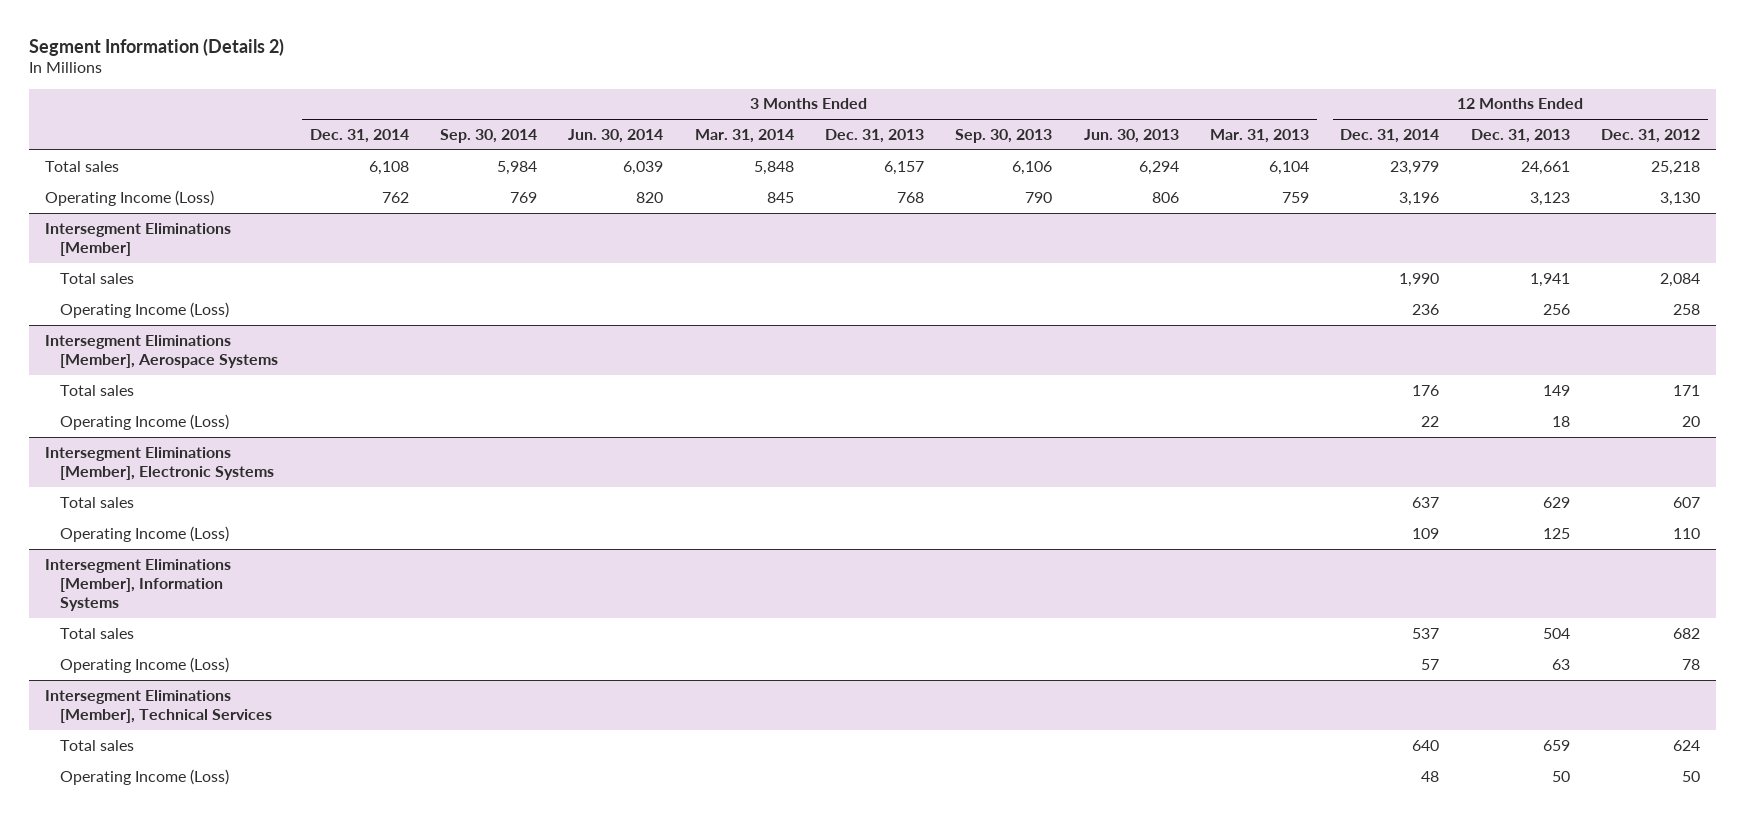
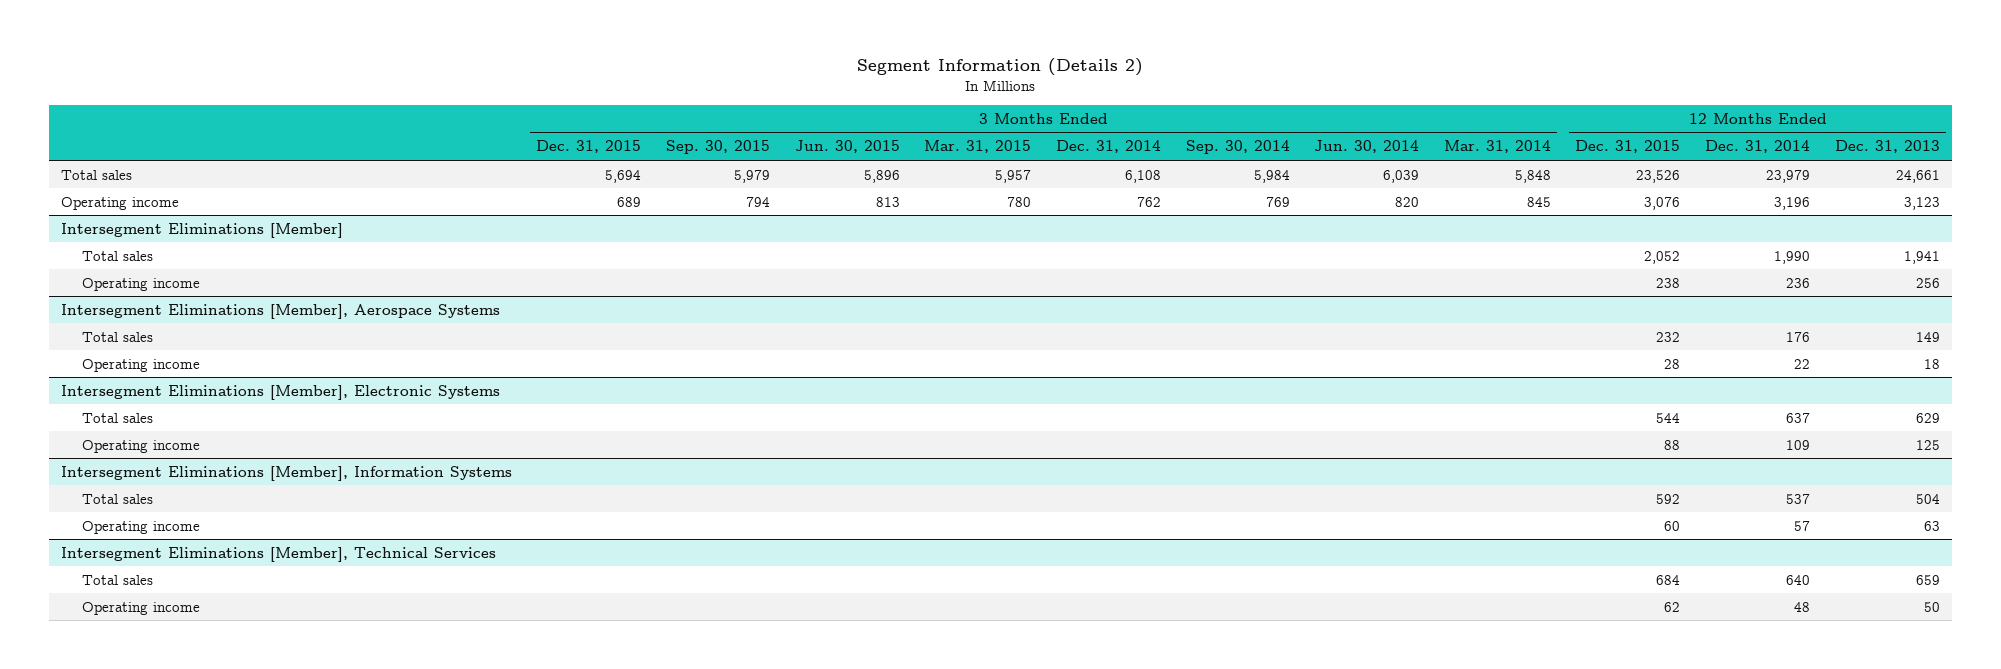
[825,129,925,144] Dec. 31, 2013 -> none
[955,129,1053,144] Sep. 30, 2013 -> none
[1083,129,1179,144] Jun. 30, 2013 -> none
[1210,129,1310,144] Mar. 31, 2013 -> none
[1601,129,1701,144] Dec. 31, 2012 -> none
none -> [536,140,642,154] Dec. 31, 2015
none -> [666,140,771,155] Sep. 30, 2015
none -> [794,140,900,154] Jun. 30, 2015
none -> [924,140,1032,154] Mar. 31, 2015
none -> [1575,140,1681,154] Dec. 31, 2015
[44,189,214,206] Operating Income (Loss) -> [60,196,179,210] Operating income
[60,301,230,318] Operating Income (Loss) -> [81,277,200,291] Operating income
[60,413,230,430] Operating Income (Loss) -> [81,358,200,372] Operating income
[60,525,230,542] Operating Income (Loss) -> [81,439,200,453] Operating income
[60,656,230,673] Operating Income (Loss) -> [81,520,200,534] Operating income
[60,768,230,785] Operating Income (Loss) -> [81,601,200,615] Operating income

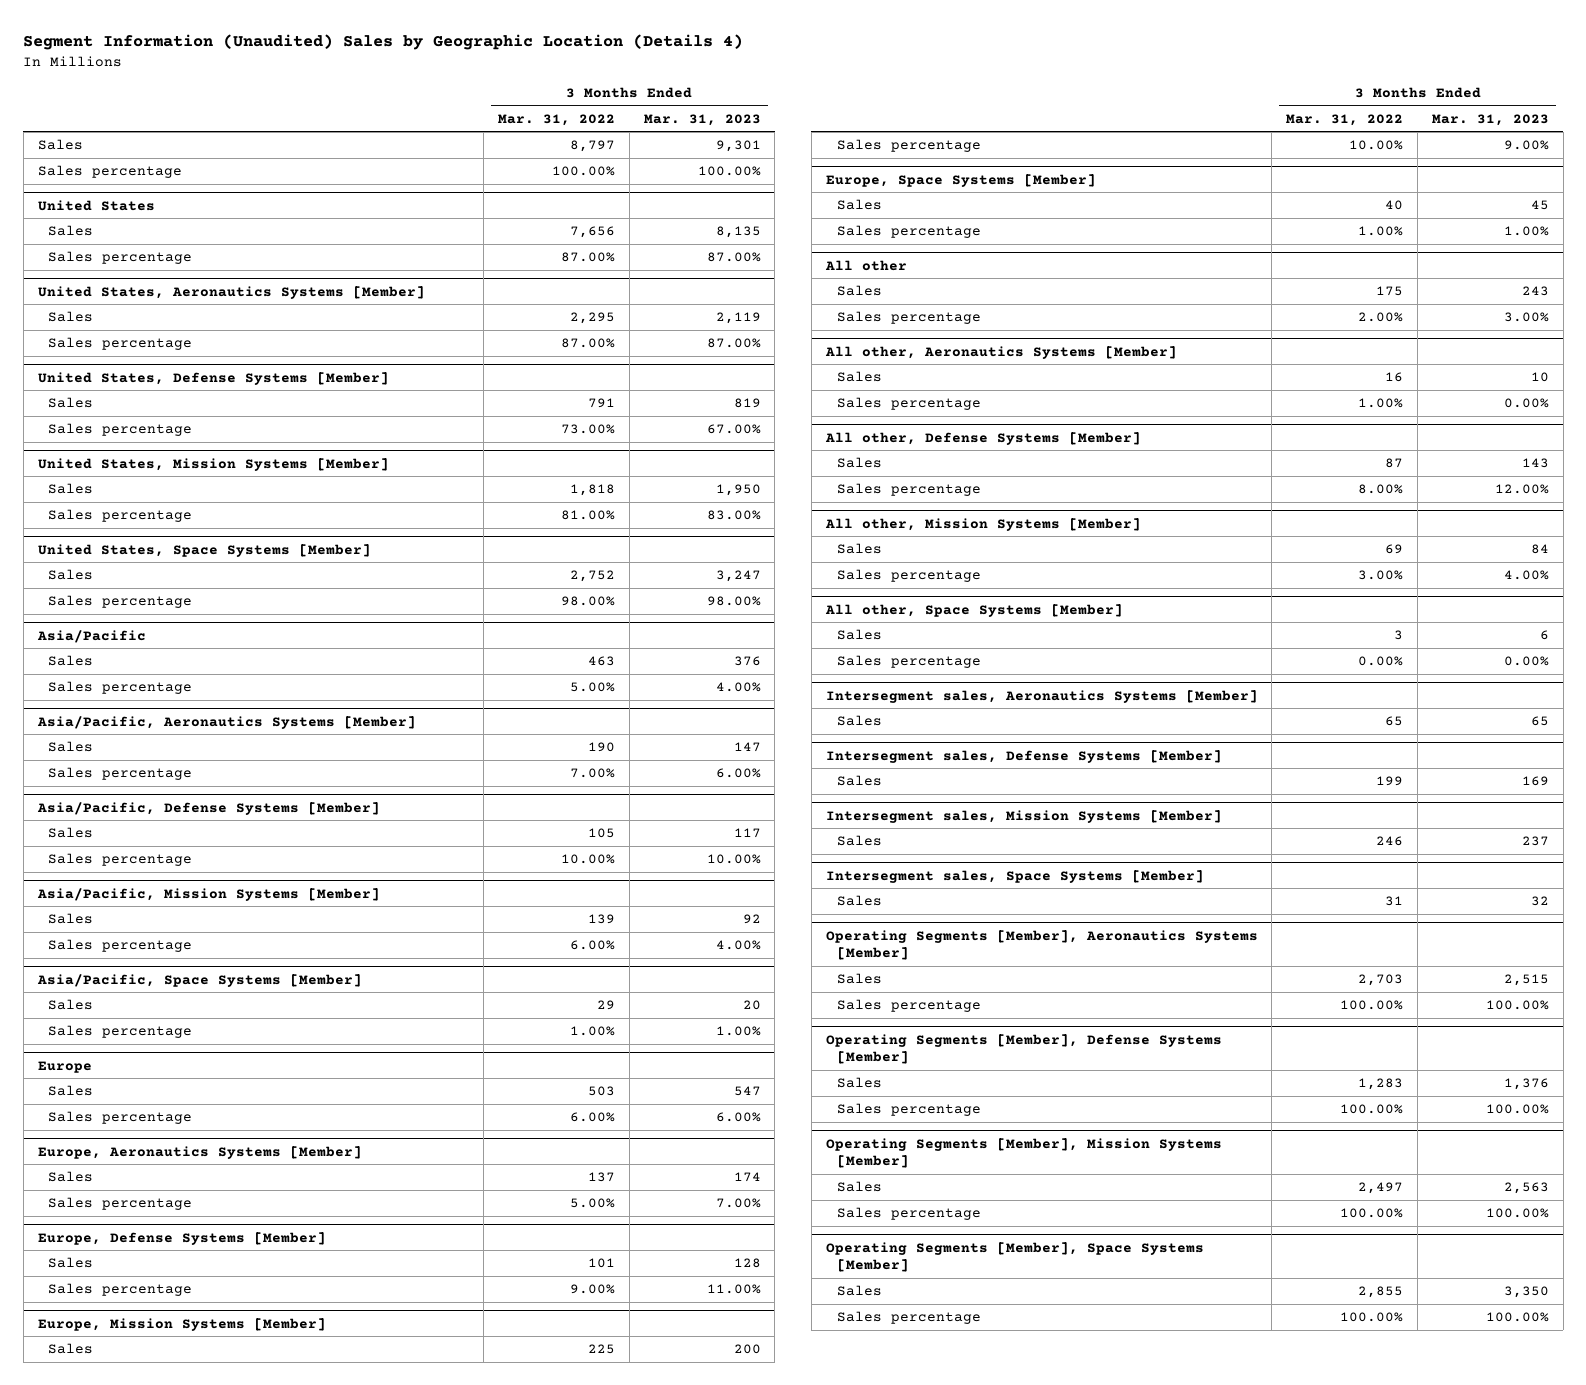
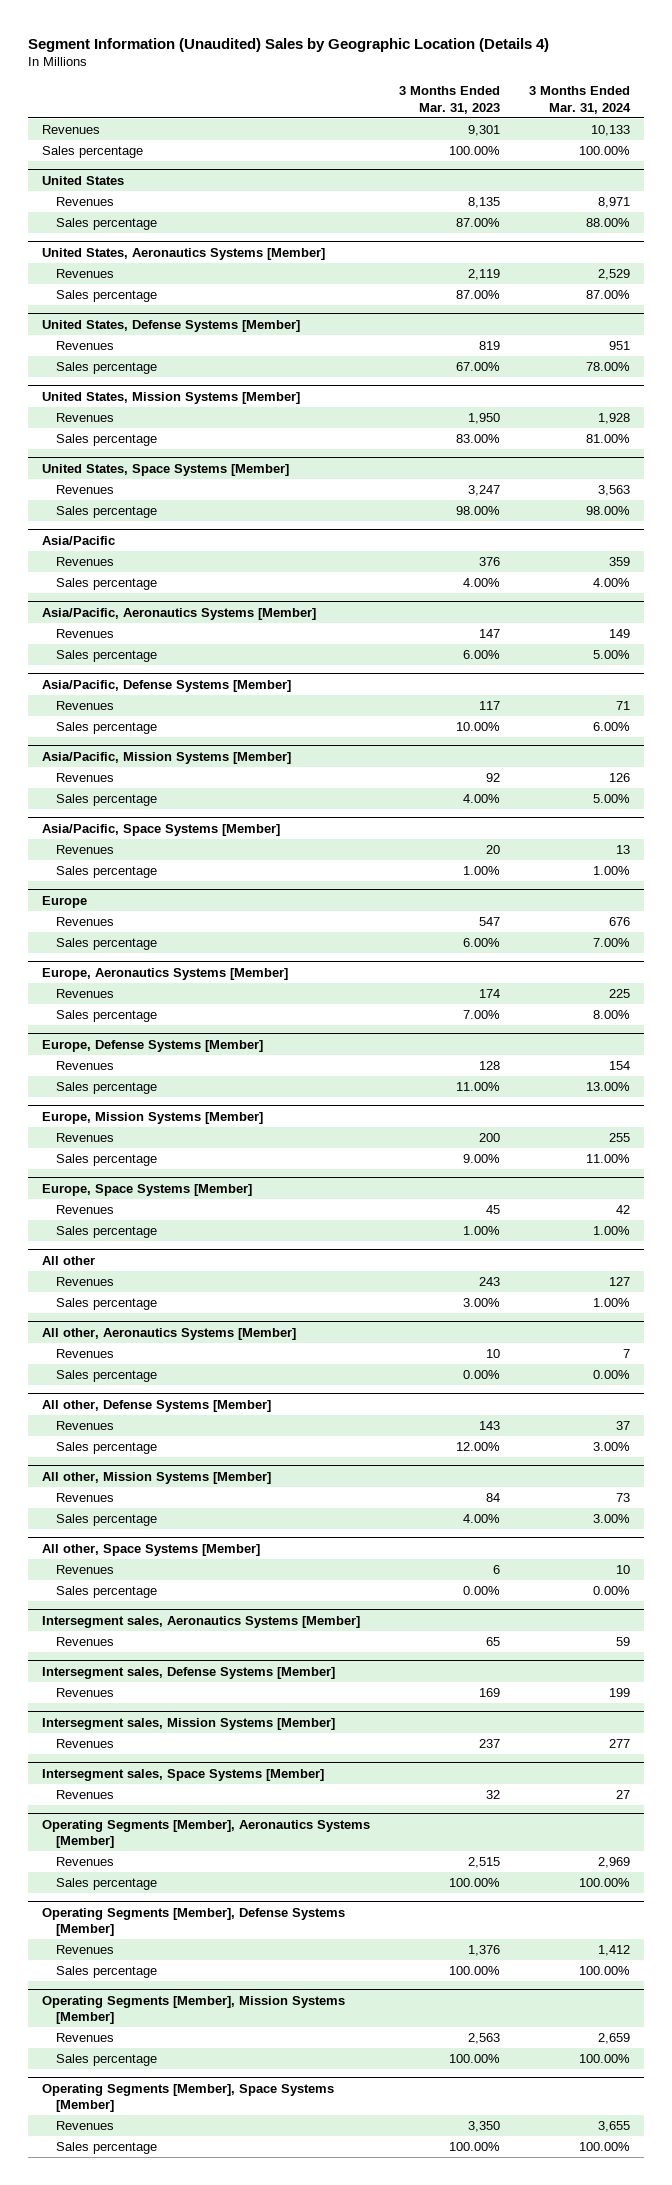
[498,113,616,126] Mar. 31, 2022 -> none
none -> [528,86,631,114] 3 Months Ended Mar. 31, 2024
[37,139,83,151] Sales -> [42,125,101,135] Revenues
[48,225,94,237] Sales -> [56,197,115,207] Revenues
[48,311,94,323] Sales -> [56,269,115,279] Revenues
[48,397,94,409] Sales -> [56,341,115,351] Revenues
[48,483,94,495] Sales -> [56,413,115,423] Revenues
[48,569,94,581] Sales -> [56,485,115,495] Revenues
[48,655,94,667] Sales -> [56,557,115,567] Revenues
[48,741,94,753] Sales -> [56,629,115,639] Revenues
[48,827,94,839] Sales -> [56,701,115,711] Revenues
[48,913,94,925] Sales -> [56,773,115,783] Revenues
[48,999,94,1011] Sales -> [56,845,115,855] Revenues
[48,1085,94,1097] Sales -> [56,917,115,927] Revenues
[48,1171,94,1183] Sales -> [56,989,115,999] Revenues
[48,1257,94,1269] Sales -> [56,1061,115,1071] Revenues
[48,1343,94,1355] Sales -> [56,1133,115,1143] Revenues
[836,199,882,211] Sales -> [56,1205,115,1215] Revenues
[836,285,882,297] Sales -> [56,1277,115,1287] Revenues
[836,371,882,383] Sales -> [56,1349,115,1359] Revenues
[836,457,882,469] Sales -> [56,1421,115,1431] Revenues
[836,543,882,555] Sales -> [56,1493,115,1503] Revenues
[836,629,882,641] Sales -> [56,1565,115,1575] Revenues
[836,715,882,727] Sales -> [56,1637,115,1647] Revenues
[836,775,882,787] Sales -> [56,1688,115,1698] Revenues
[836,835,882,847] Sales -> [56,1739,115,1749] Revenues
[836,895,882,907] Sales -> [56,1790,115,1800] Revenues
[836,973,882,985] Sales -> [56,1857,115,1867] Revenues
[836,1077,882,1089] Sales -> [56,1945,115,1955] Revenues
[836,1181,882,1193] Sales -> [56,2033,115,2043] Revenues
[836,1285,882,1297] Sales -> [56,2121,115,2131] Revenues

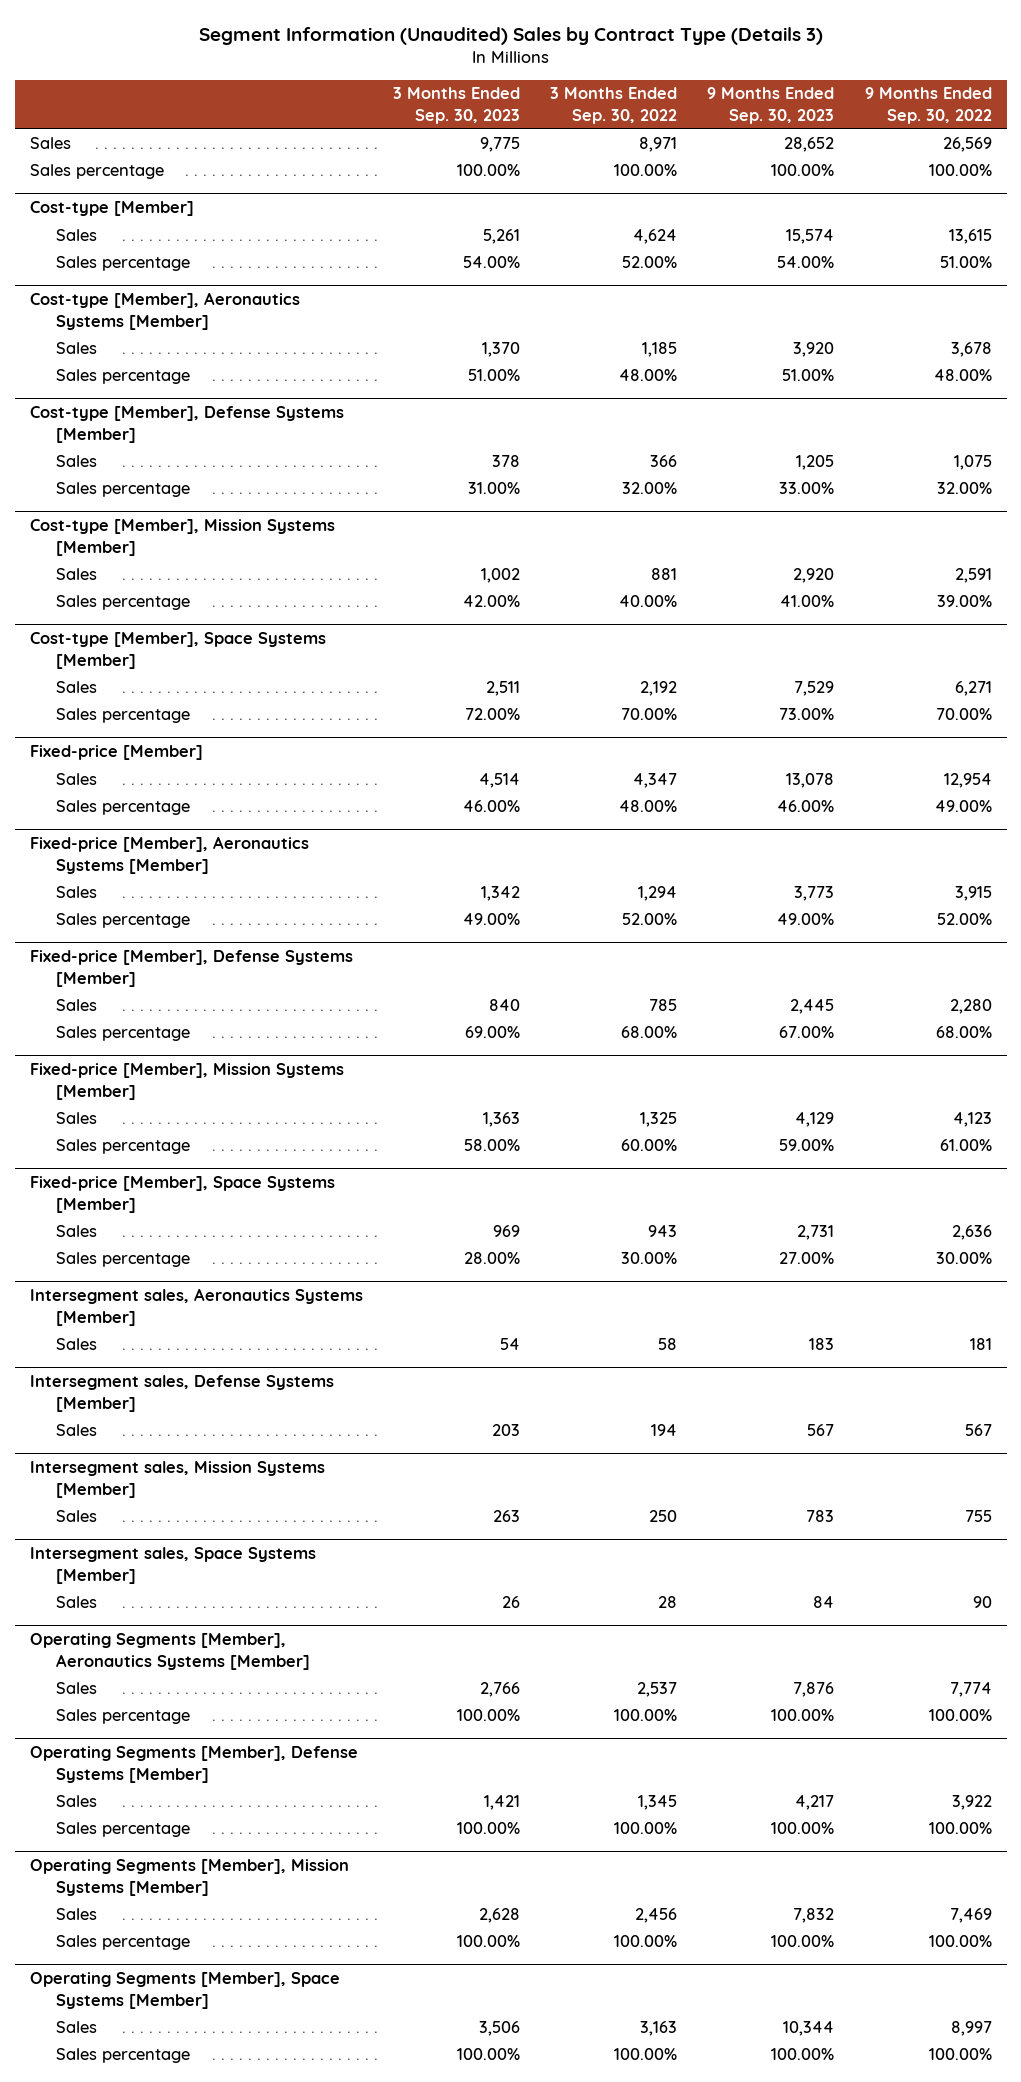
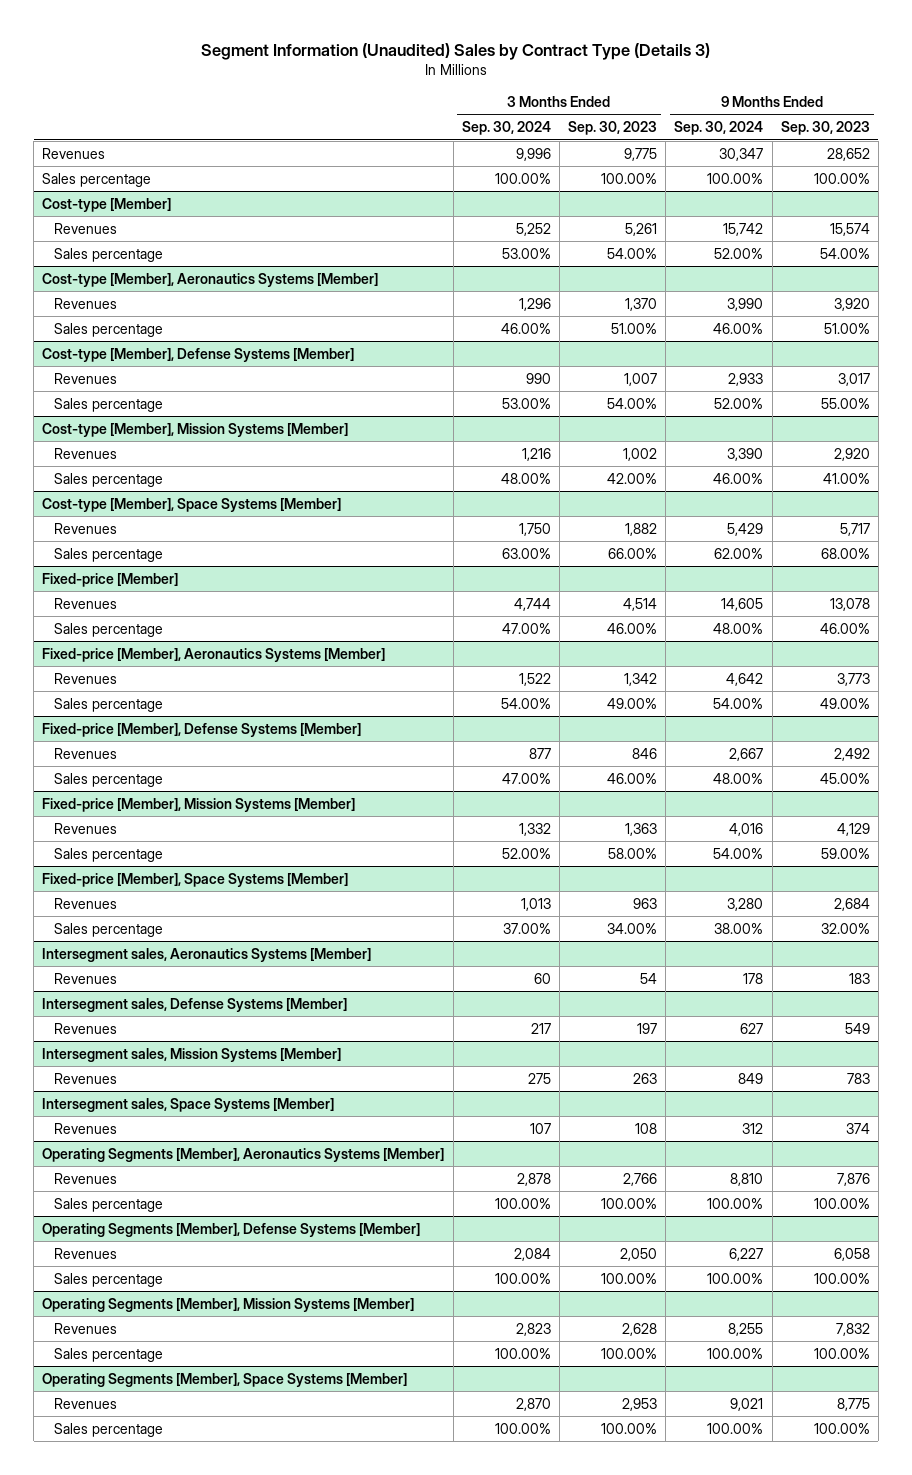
[550,87,678,124] 3 Months Ended Sep. 30, 2022 -> none
[864,87,992,124] 9 Months Ended Sep. 30, 2022 -> none
none -> [461,121,551,136] Sep. 30, 2024
none -> [674,121,764,136] Sep. 30, 2024
[29,136,71,149] Sales -> [42,147,106,159] Revenues
[55,228,97,241] Sales -> [53,222,117,234] Revenues
[55,341,97,354] Sales -> [53,297,117,309] Revenues
[55,454,97,467] Sales -> none
none -> [53,372,117,384] Revenues
[468,481,521,494] 31.00% -> [607,397,658,409] 54.00%
[779,481,835,494] 33.00% -> [820,397,870,409] 55.00%
[55,567,97,580] Sales -> [53,447,117,459] Revenues
[55,680,97,693] Sales -> none
none -> [53,522,117,534] Revenues
[465,707,521,720] 72.00% -> [608,547,658,559] 66.00%
[779,707,835,720] 73.00% -> [820,547,870,559] 68.00%
[55,772,97,785] Sales -> [53,597,117,609] Revenues
[55,885,97,898] Sales -> [53,672,117,684] Revenues
[55,998,97,1011] Sales -> none
none -> [53,747,117,759] Revenues
[465,1025,521,1038] 69.00% -> [607,772,658,784] 46.00%
[779,1025,835,1038] 67.00% -> [819,772,870,784] 45.00%
[55,1111,97,1124] Sales -> [53,822,117,834] Revenues
[55,1224,97,1237] Sales -> none
none -> [53,897,117,909] Revenues
[464,1251,521,1264] 28.00% -> [607,922,658,934] 34.00%
[779,1251,835,1264] 27.00% -> [820,922,870,934] 32.00%
[55,1337,97,1350] Sales -> [53,972,117,984] Revenues
[55,1423,97,1436] Sales -> none
none -> [53,1022,117,1034] Revenues
[55,1509,97,1522] Sales -> [53,1072,117,1084] Revenues
[55,1595,97,1608] Sales -> none
none -> [53,1122,117,1134] Revenues
[55,1681,97,1694] Sales -> [53,1172,117,1184] Revenues
[55,1794,97,1807] Sales -> none
none -> [53,1247,117,1259] Revenues
[55,1907,97,1920] Sales -> [53,1322,117,1334] Revenues
[55,2020,97,2033] Sales -> none
none -> [53,1397,117,1409] Revenues

